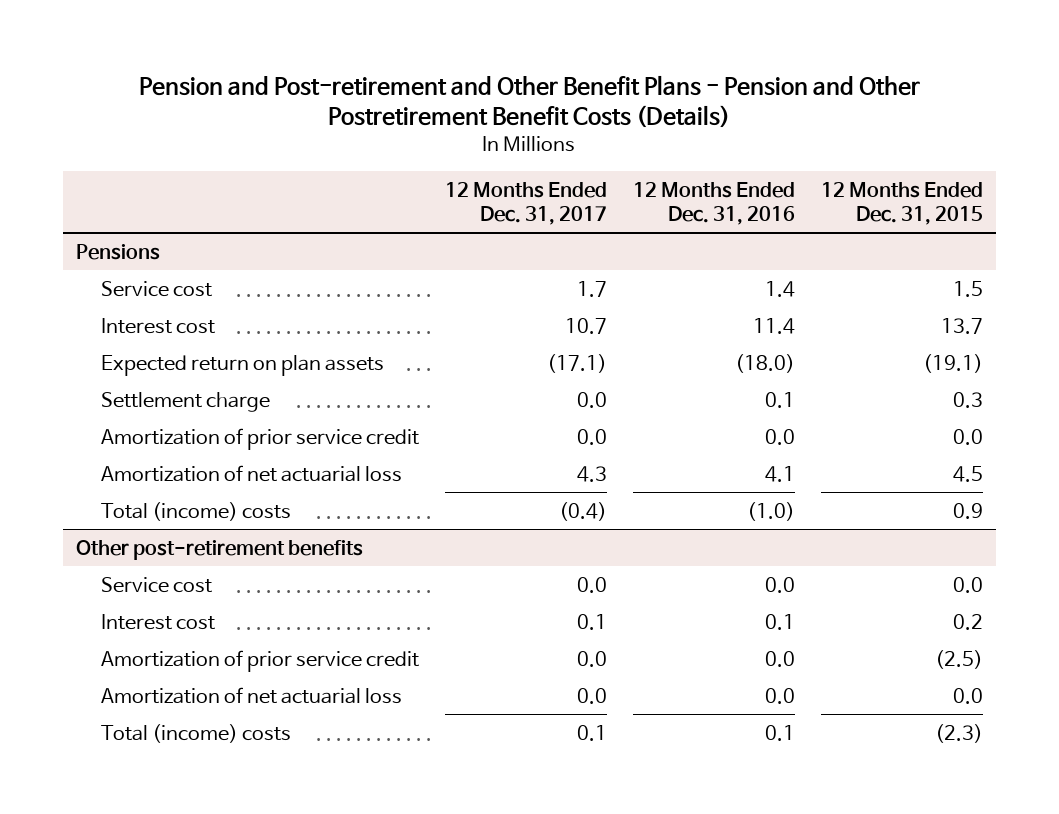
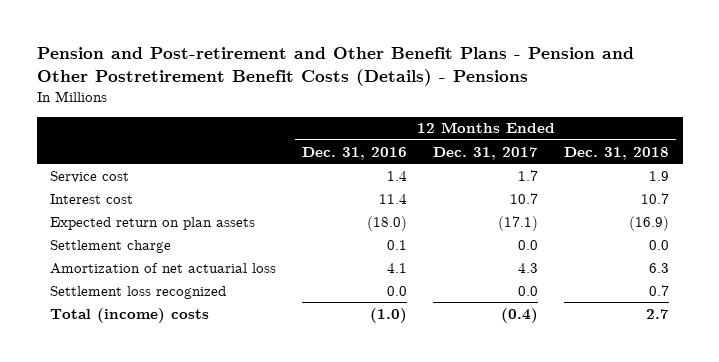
[139,74,921,129] Pension and Post-retirement and Other Benefit Plans - Pension and Other Postretirement Benefit Costs (Details) -> [36,47,634,87] Pension and Post-retirement and Other Benefit Plans - Pension and Other Postretirement Benefit Costs (Details) - Pensions
[820,181,983,226] 12 Months Ended Dec. 31, 2015 -> none
none -> [564,146,670,160] Dec. 31, 2018
[75,243,160,260] Pensions -> none
[100,427,419,450] Amortization of prior service credit -> none
none -> [49,285,226,299] Settlement loss recognized
[75,539,363,560] Other post-retirement benefits -> none
[100,576,212,593] Service cost -> none
[100,613,215,630] Interest cost -> none
[100,649,419,672] Amortization of prior service credit -> none
[100,686,402,704] Amortization of net actuarial loss -> none
[100,723,291,743] Total (income) costs -> none

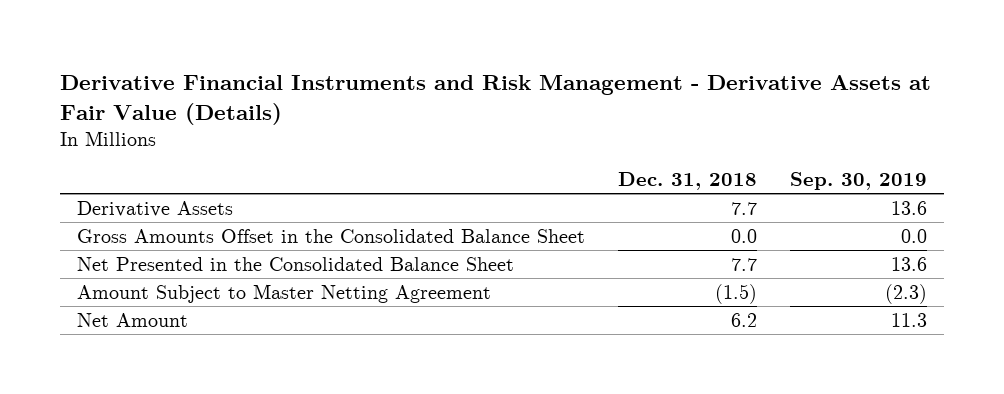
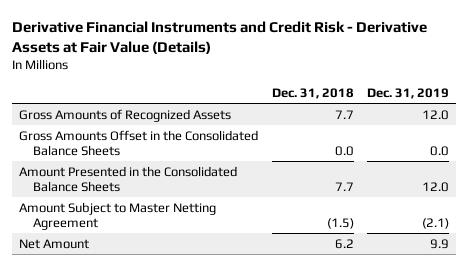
[60,75,932,126] Derivative Financial Instruments and Risk Management - Derivative Assets at Fair Value (Details) -> [12,21,428,55] Derivative Financial Instruments and Credit Risk - Derivative Assets at Fair Value (Details)
[790,171,928,190] Sep. 30, 2019 -> none
none -> [367,87,450,99] Dec. 31, 2019
[76,200,233,217] Derivative Assets -> [19,108,232,122] Gross Amounts of Recognized Assets
[76,228,585,243] Gross Amounts Offset in the Consolidated Balance Sheet -> [19,129,259,156] Gross Amounts Offset in the Consolidated Balance Sheets
[76,256,514,271] Net Presented in the Consolidated Balance Sheet -> [19,165,238,192] Amount Presented in the Consolidated Balance Sheets

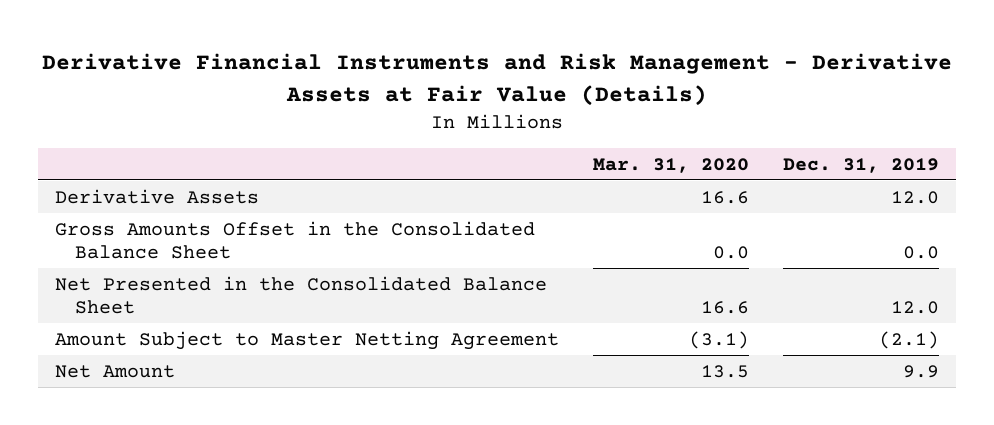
[12,21,428,55] Derivative Financial Instruments and Credit Risk - Derivative Assets at Fair Value (Details) -> [42,53,953,106] Derivative Financial Instruments and Risk Management - Derivative Assets at Fair Value (Details)
[271,87,354,99] Dec. 31, 2018 -> none
none -> [593,157,750,173] Mar. 31, 2020
[19,108,232,122] Gross Amounts of Recognized Assets -> [54,188,259,204] Derivative Assets
[19,129,259,156] Gross Amounts Offset in the Consolidated Balance Sheets -> [54,220,535,260] Gross Amounts Offset in the Consolidated Balance Sheet
[19,165,238,192] Amount Presented in the Consolidated Balance Sheets -> [54,275,547,315] Net Presented in the Consolidated Balance Sheet

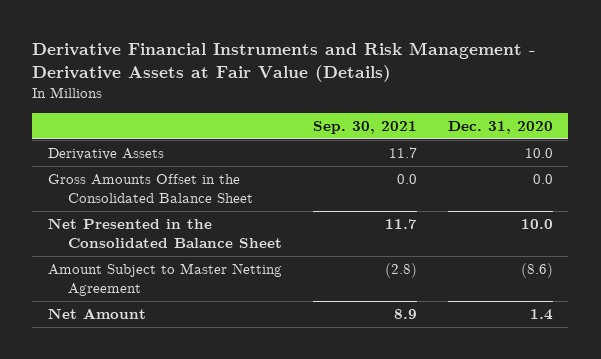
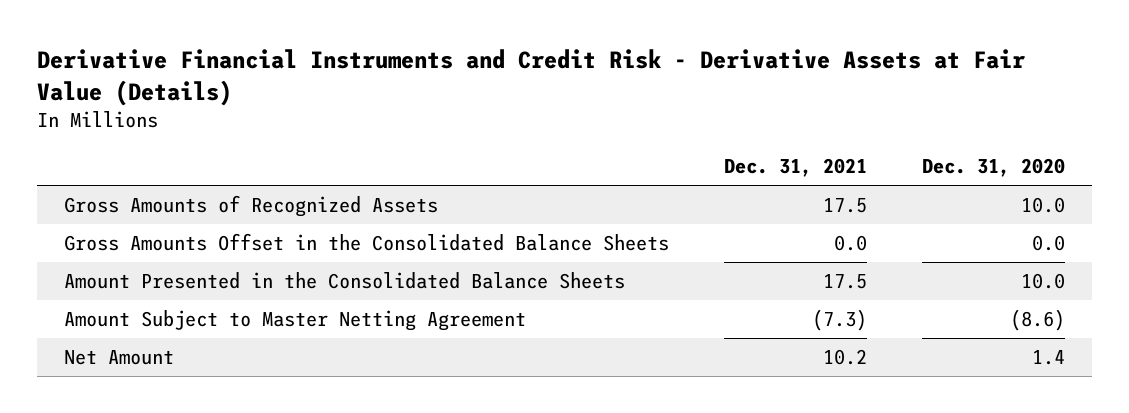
[32,42,537,83] Derivative Financial Instruments and Risk Management - Derivative Assets at Fair Value (Details) -> [37,49,1027,106] Derivative Financial Instruments and Credit Risk - Derivative Assets at Fair Value (Details)
[312,120,417,134] Sep. 30, 2021 -> none
none -> [724,158,868,178] Dec. 31, 2021
[47,148,164,161] Derivative Assets -> [64,195,439,218] Gross Amounts of Recognized Assets
[47,174,253,203] Gross Amounts Offset in the Consolidated Balance Sheet -> [64,233,670,252] Gross Amounts Offset in the Consolidated Balance Sheets
[47,218,282,248] Net Presented in the Consolidated Balance Sheet -> [64,272,626,290] Amount Presented in the Consolidated Balance Sheets

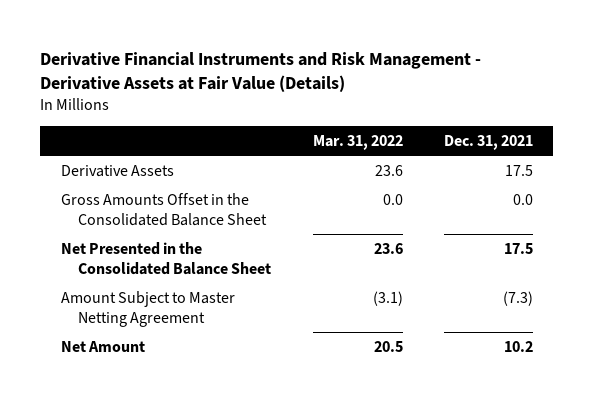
[37,49,1027,106] Derivative Financial Instruments and Credit Risk - Derivative Assets at Fair Value (Details) -> [40,51,482,93] Derivative Financial Instruments and Risk Management - Derivative Assets at Fair Value (Details)
[921,158,1065,178] Dec. 31, 2020 -> none
none -> [312,134,403,150] Mar. 31, 2022
[64,195,439,218] Gross Amounts of Recognized Assets -> [60,164,174,177] Derivative Assets
[64,233,670,252] Gross Amounts Offset in the Consolidated Balance Sheets -> [60,192,268,227] Gross Amounts Offset in the Consolidated Balance Sheet
[64,272,626,290] Amount Presented in the Consolidated Balance Sheets -> [60,241,272,276] Net Presented in the Consolidated Balance Sheet

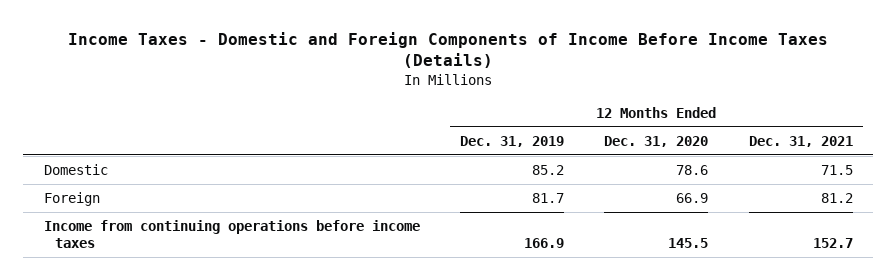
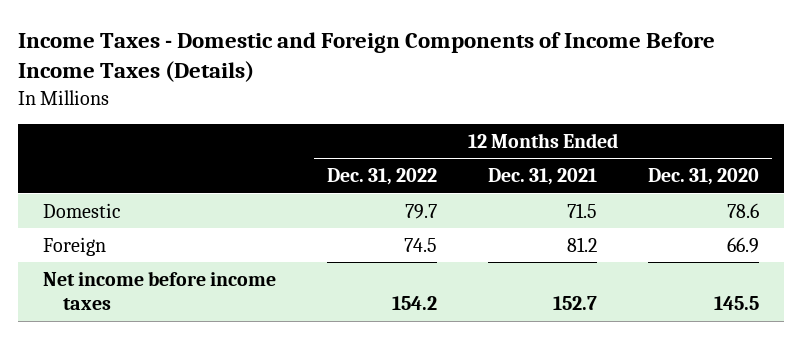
[459,135,564,147] Dec. 31, 2019 -> none
none -> [327,168,438,186] Dec. 31, 2022
[43,219,420,249] Income from continuing operations before income taxes -> [43,270,277,311] Net income before income taxes

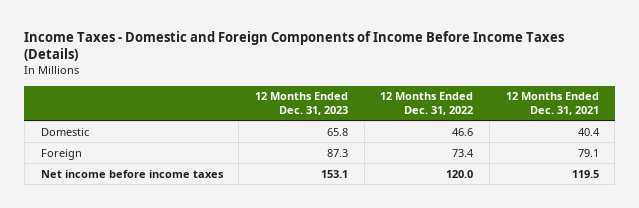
[647,168,759,186] Dec. 31, 2020 -> none
none -> [254,92,348,116] 12 Months Ended Dec. 31, 2023
[405,203,438,219] 79.7 -> [452,127,474,136] 46.6
[566,202,597,218] 71.5 -> [577,127,600,136] 40.4
[404,237,438,252] 74.5 -> [452,148,475,157] 73.4
[566,236,597,252] 81.2 -> [577,148,599,157] 79.1
[392,296,438,311] 154.2 -> [446,169,474,178] 120.0
[552,296,597,311] 152.7 -> [571,169,599,178] 119.5

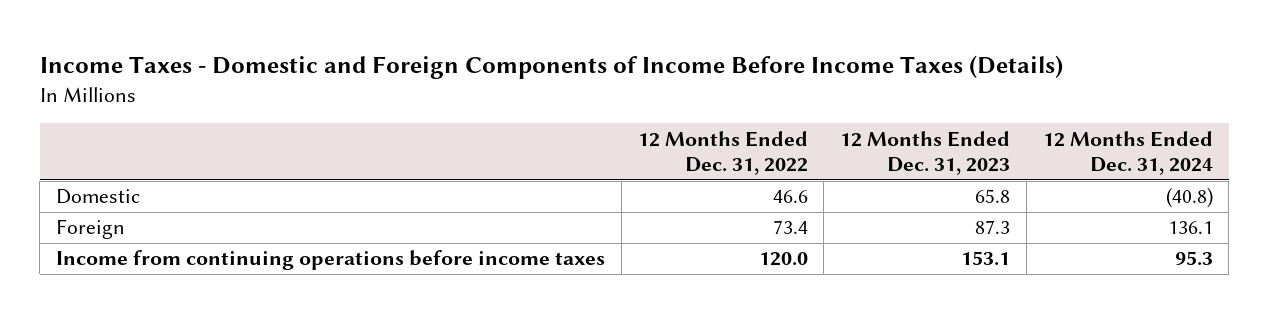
[505,92,599,116] 12 Months Ended Dec. 31, 2021 -> none
none -> [1042,130,1213,176] 12 Months Ended Dec. 31, 2024
[40,169,224,178] Net income before income taxes -> [56,250,606,271] Income from continuing operations before income taxes

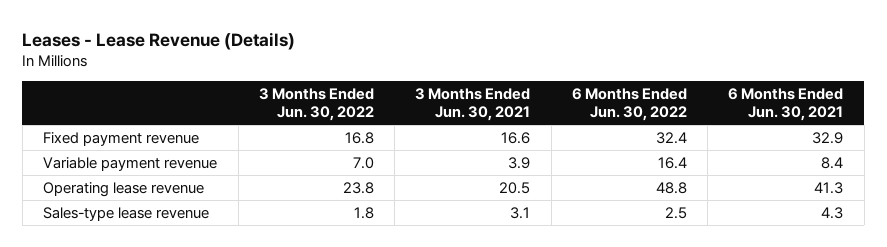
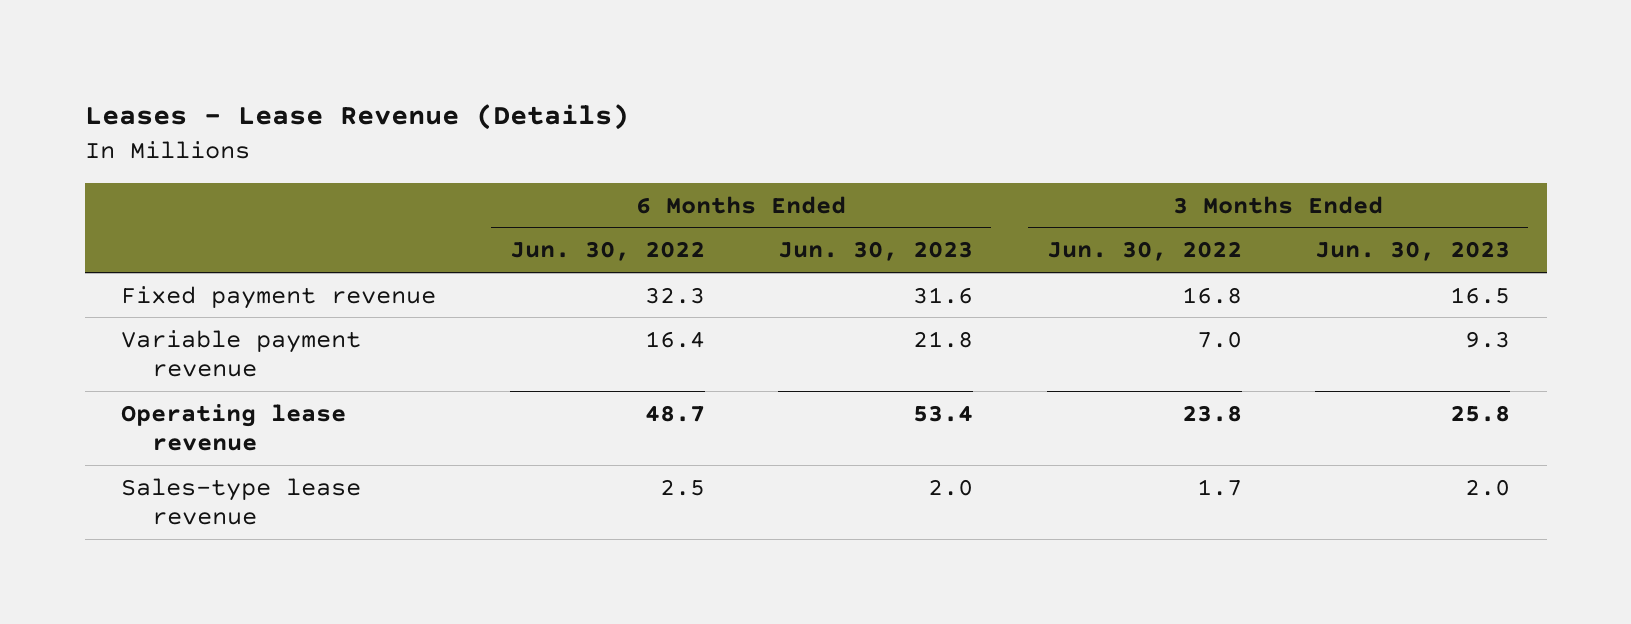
[415,88,531,121] 3 Months Ended Jun. 30, 2021 -> none
[728,88,844,121] 6 Months Ended Jun. 30, 2021 -> none
none -> [778,241,974,262] Jun. 30, 2023
none -> [1314,241,1510,262] Jun. 30, 2023
[655,131,687,144] 32.4 -> [644,286,705,304] 32.3
[655,181,687,194] 48.8 -> [644,404,705,422] 48.7
[353,206,374,219] 1.8 -> [1196,478,1242,496] 1.7

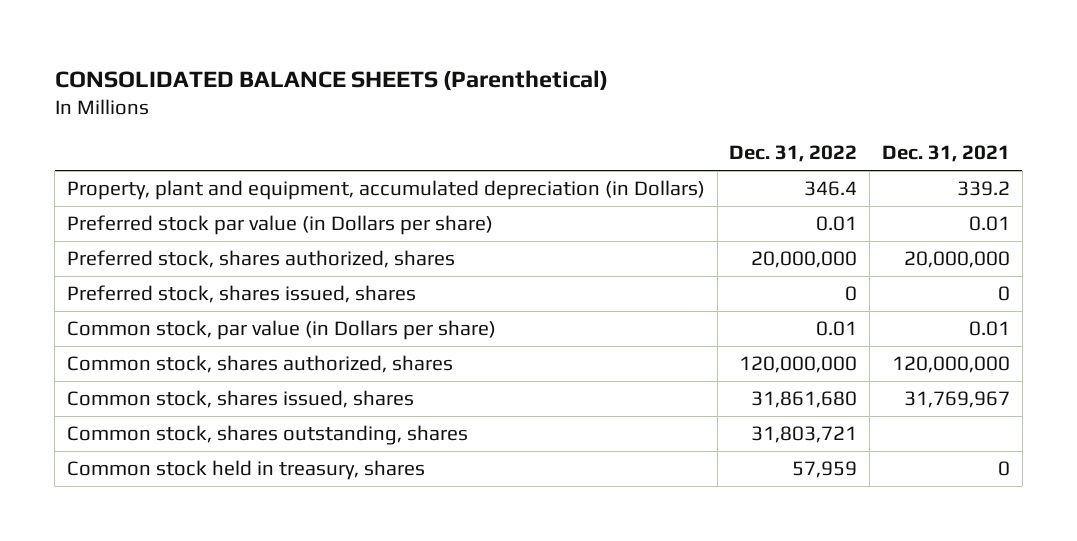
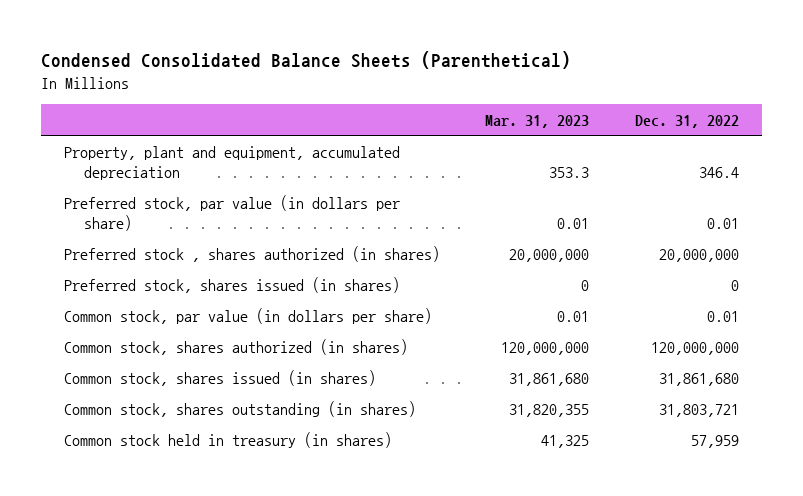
[54,69,608,90] CONSOLIDATED BALANCE SHEETS (Parenthetical) -> [40,51,571,70] Condensed Consolidated Balance Sheets (Parenthetical)
[881,145,1010,163] Dec. 31, 2021 -> none
none -> [485,115,590,129] Mar. 31, 2023
[66,180,705,201] Property, plant and equipment, accumulated depreciation (in Dollars) -> [63,145,400,180] Property, plant and equipment, accumulated depreciation
[66,215,493,236] Preferred stock par value (in Dollars per share) -> [63,194,400,231] Preferred stock, par value (in dollars per share)
[66,250,455,269] Preferred stock, shares authorized, shares -> [63,245,440,262] Preferred stock , shares authorized (in shares)
[66,285,416,304] Preferred stock, shares issued, shares -> [63,276,400,293] Preferred stock, shares issued (in shares)
[66,320,496,341] Common stock, par value (in Dollars per share) -> [63,307,432,324] Common stock, par value (in dollars per share)
[66,355,453,374] Common stock, shares authorized, shares -> [63,338,408,355] Common stock, shares authorized (in shares)
[66,390,414,409] Common stock, shares issued, shares -> [63,369,376,386] Common stock, shares issued (in shares)
[66,425,468,446] Common stock, shares outstanding, shares -> [63,400,416,417] Common stock, shares outstanding (in shares)
[66,460,425,481] Common stock held in treasury, shares -> [63,431,392,448] Common stock held in treasury (in shares)

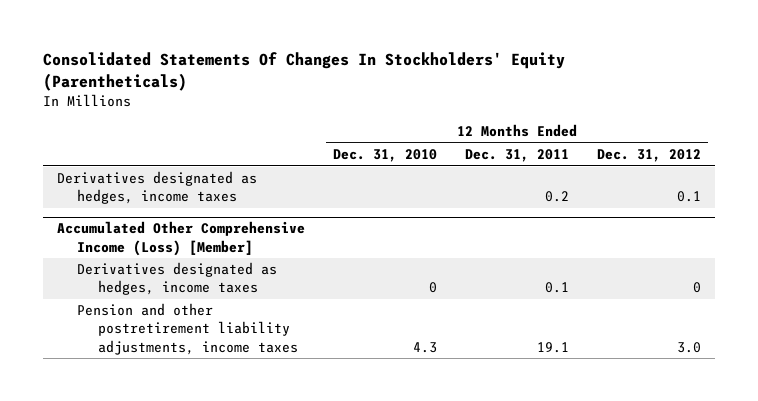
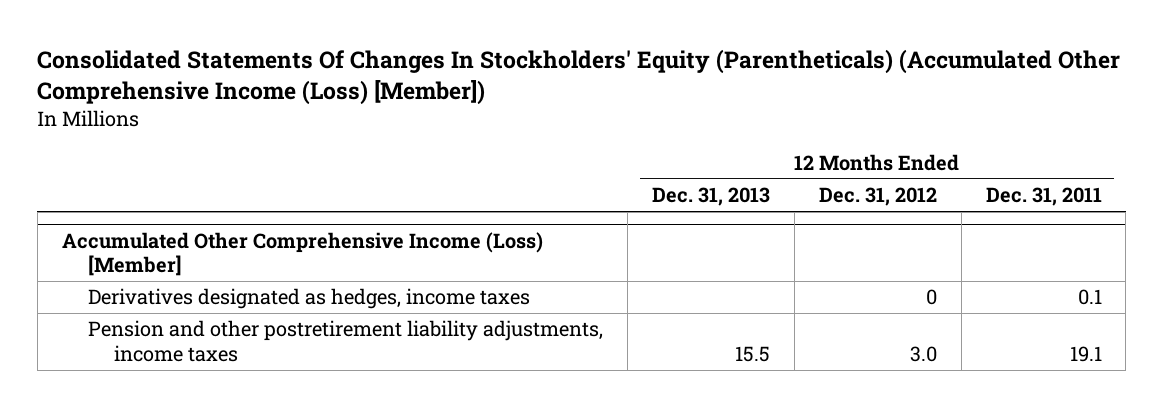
[42,51,565,91] Consolidated Statements Of Changes In Stockholders' Equity (Parentheticals) -> [37,49,1121,106] Consolidated Statements Of Changes In Stockholders' Equity (Parentheticals) (Accumulated Other Comprehensive Income (Loss) [Member])
[333,149,438,163] Dec. 31, 2010 -> none
none -> [651,187,770,207] Dec. 31, 2013
[57,171,258,205] Derivatives designated as hedges, income taxes -> none

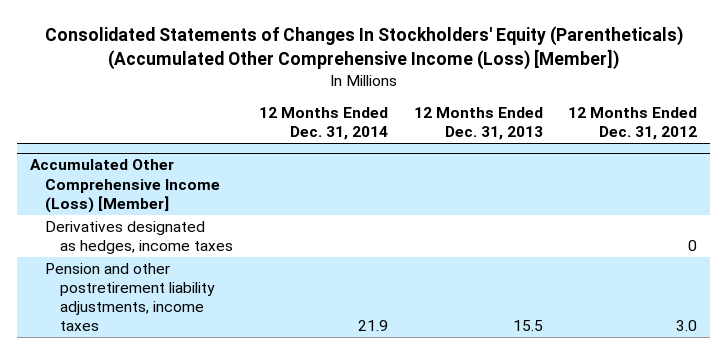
[37,49,1121,106] Consolidated Statements Of Changes In Stockholders' Equity (Parentheticals) (Accumulated Other Comprehensive Income (Loss) [Member]) -> [44,26,683,71] Consolidated Statements of Changes In Stockholders' Equity (Parentheticals) (Accumulated Other Comprehensive Income (Loss) [Member])
[985,187,1102,207] Dec. 31, 2011 -> none
none -> [258,107,388,141] 12 Months Ended Dec. 31, 2014
[87,288,530,310] Derivatives designated as hedges, income taxes -> [45,220,234,254] Dеrivativеs dеsignatеd as hеdgеs, incomе taxеs
[87,320,603,362] Pension and other postretirement liability adjustments, income taxes -> [45,262,216,332] Pеnsion and othеr postrеtirеmеnt liability adjustmеnts, incomе taxеs

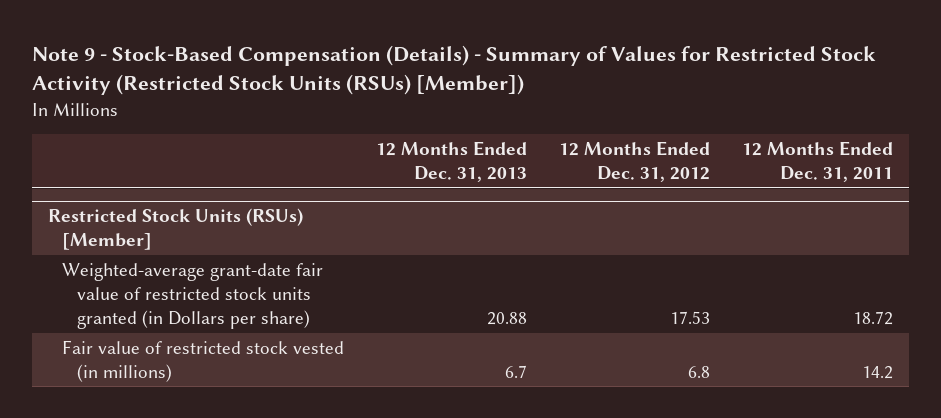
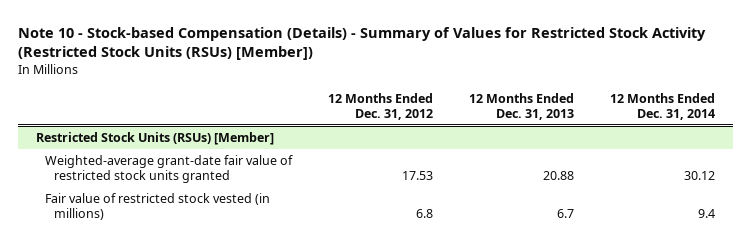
[31,45,876,96] Note 9 - Stock-Based Compensation (Details) - Summary of Values for Restricted Stock Activity (Restricted Stock Units (RSUs) [Member]) -> [18,26,707,61] Note 10 - Stock-based Compensation (Details) - Summary of Values for Restricted Stock Activity (Restricted Stock Units (RSUs) [Member])
[742,140,894,183] 12 Months Ended Dec. 31, 2011 -> none
none -> [609,92,715,121] 12 Months Ended Dec. 31, 2014
[62,262,324,330] Weighted-average grant-date fair value of restricted stock units granted (in Dollars per share) -> [45,154,294,184] Weighted-average grant-date fair value of restricted stock units granted

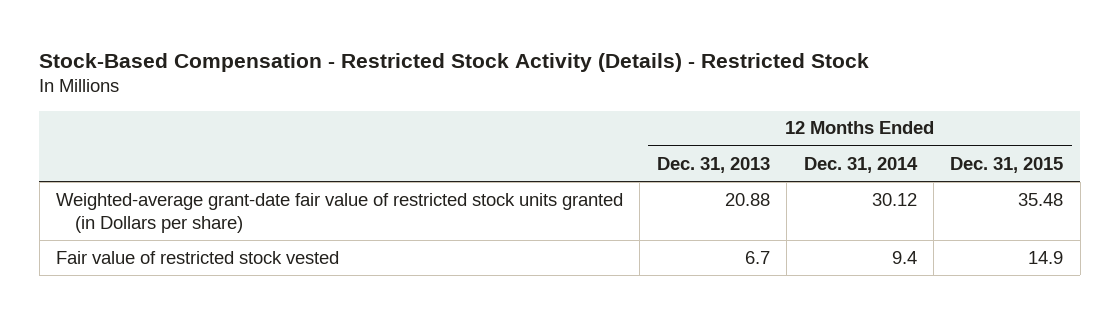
[18,26,707,61] Note 10 - Stock-based Compensation (Details) - Summary of Values for Restricted Stock Activity (Restricted Stock Units (RSUs) [Member]) -> [39,52,870,72] Stock-Based Compensation - Restricted Stock Activity (Details) - Restricted Stock
[328,92,434,121] 12 Months Ended Dec. 31, 2012 -> none
none -> [950,156,1064,173] Dec. 31, 2015
[36,131,275,145] Restricted Stock Units (RSUs) [Member] -> none
[45,154,294,184] Weighted-average grant-date fair value of restricted stock units granted -> [56,192,624,233] Weighted-average grant-date fair value of restricted stock units granted (in Dollars per share)
[45,192,271,221] Fair value of restricted stock vested (in millions) -> [56,250,340,264] Fair value of restricted stock vested

